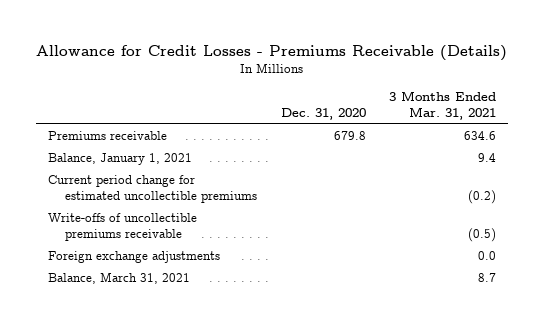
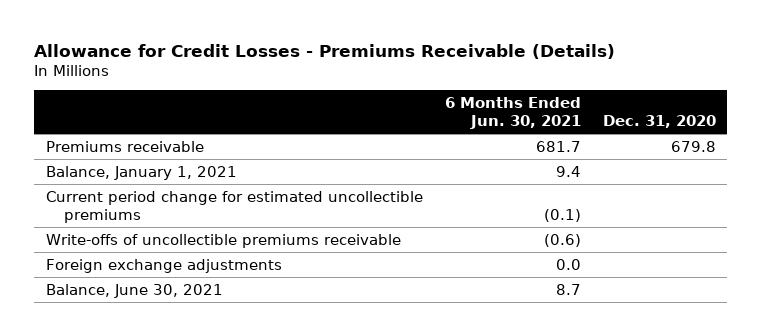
[389,91,497,121] 3 Months Ended Mar. 31, 2021 -> none
none -> [444,96,581,129] 6 Months Ended Jun. 30, 2021
[48,272,191,285] Balance, March 31, 2021 -> [45,283,223,298] Balance, June 30, 2021

